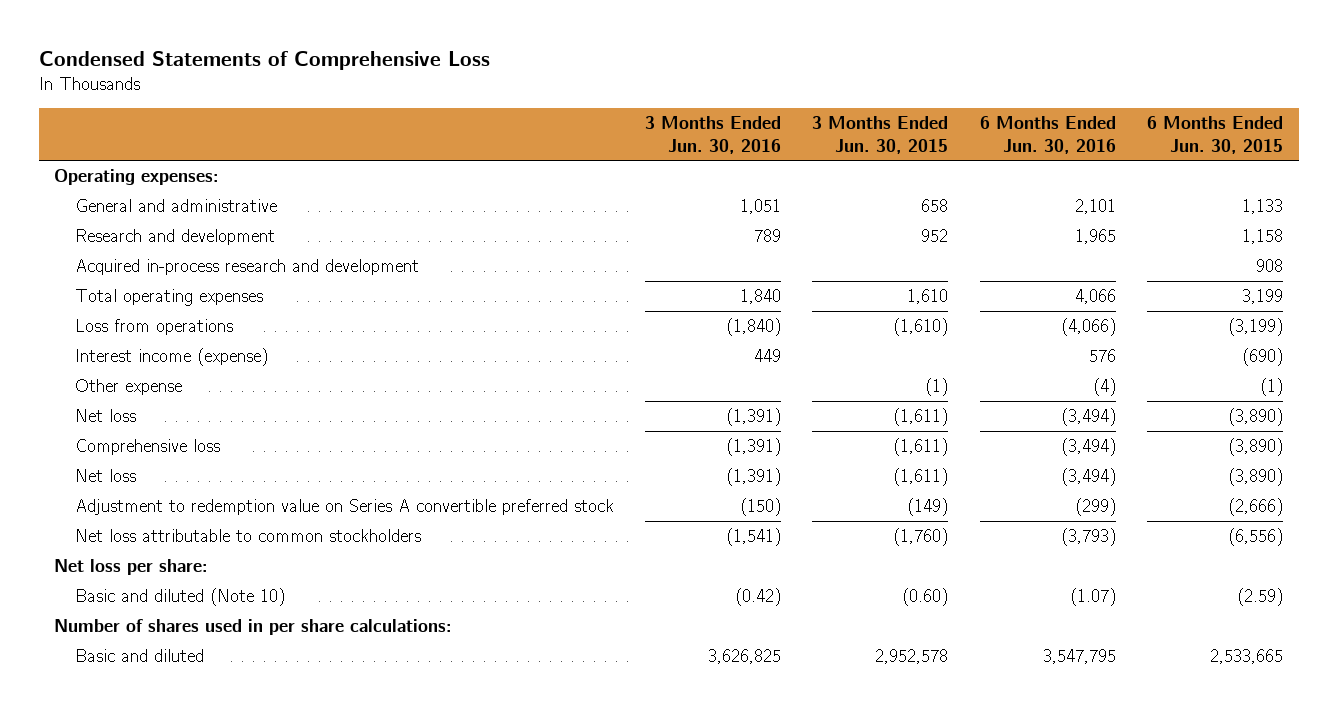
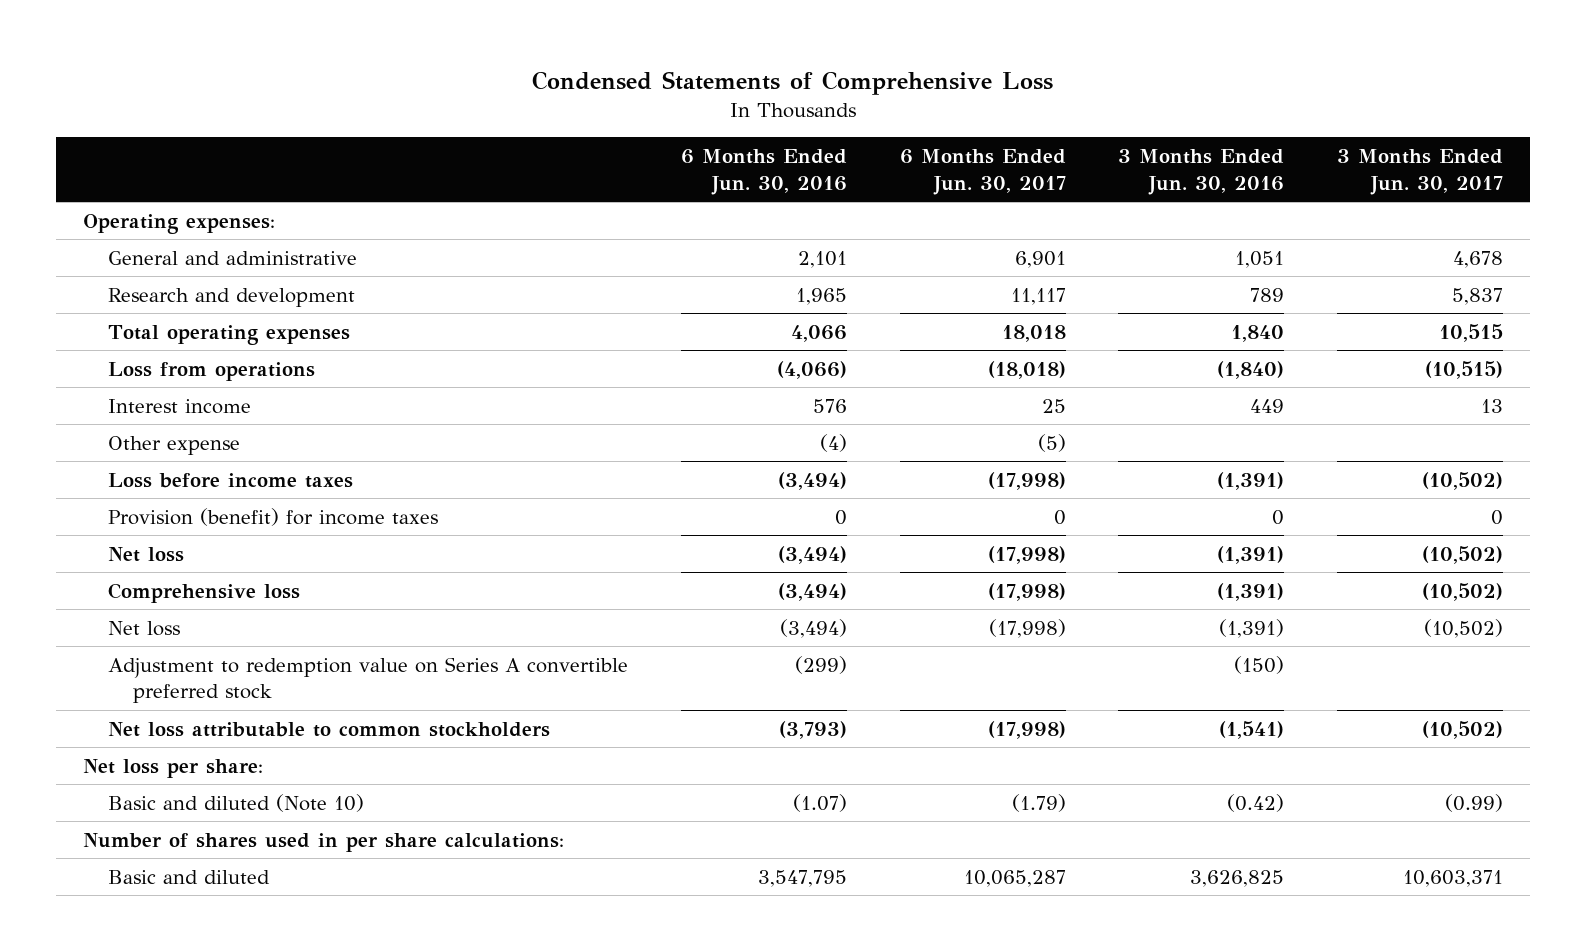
[812,116,949,154] 3 Months Ended Jun. 30, 2015 -> none
[1146,116,1283,154] 6 Months Ended Jun. 30, 2015 -> none
none -> [899,149,1066,195] 6 Months Ended Jun. 30, 2017
none -> [1337,149,1504,195] 3 Months Ended Jun. 30, 2017
[74,259,419,276] Acquired in-process research and development -> none
[74,348,268,367] Interest income (expense) -> [107,398,251,414] Interest income
none -> [107,472,353,488] Loss before income taxes
none -> [107,507,438,526] Provision (benefit) for income taxes

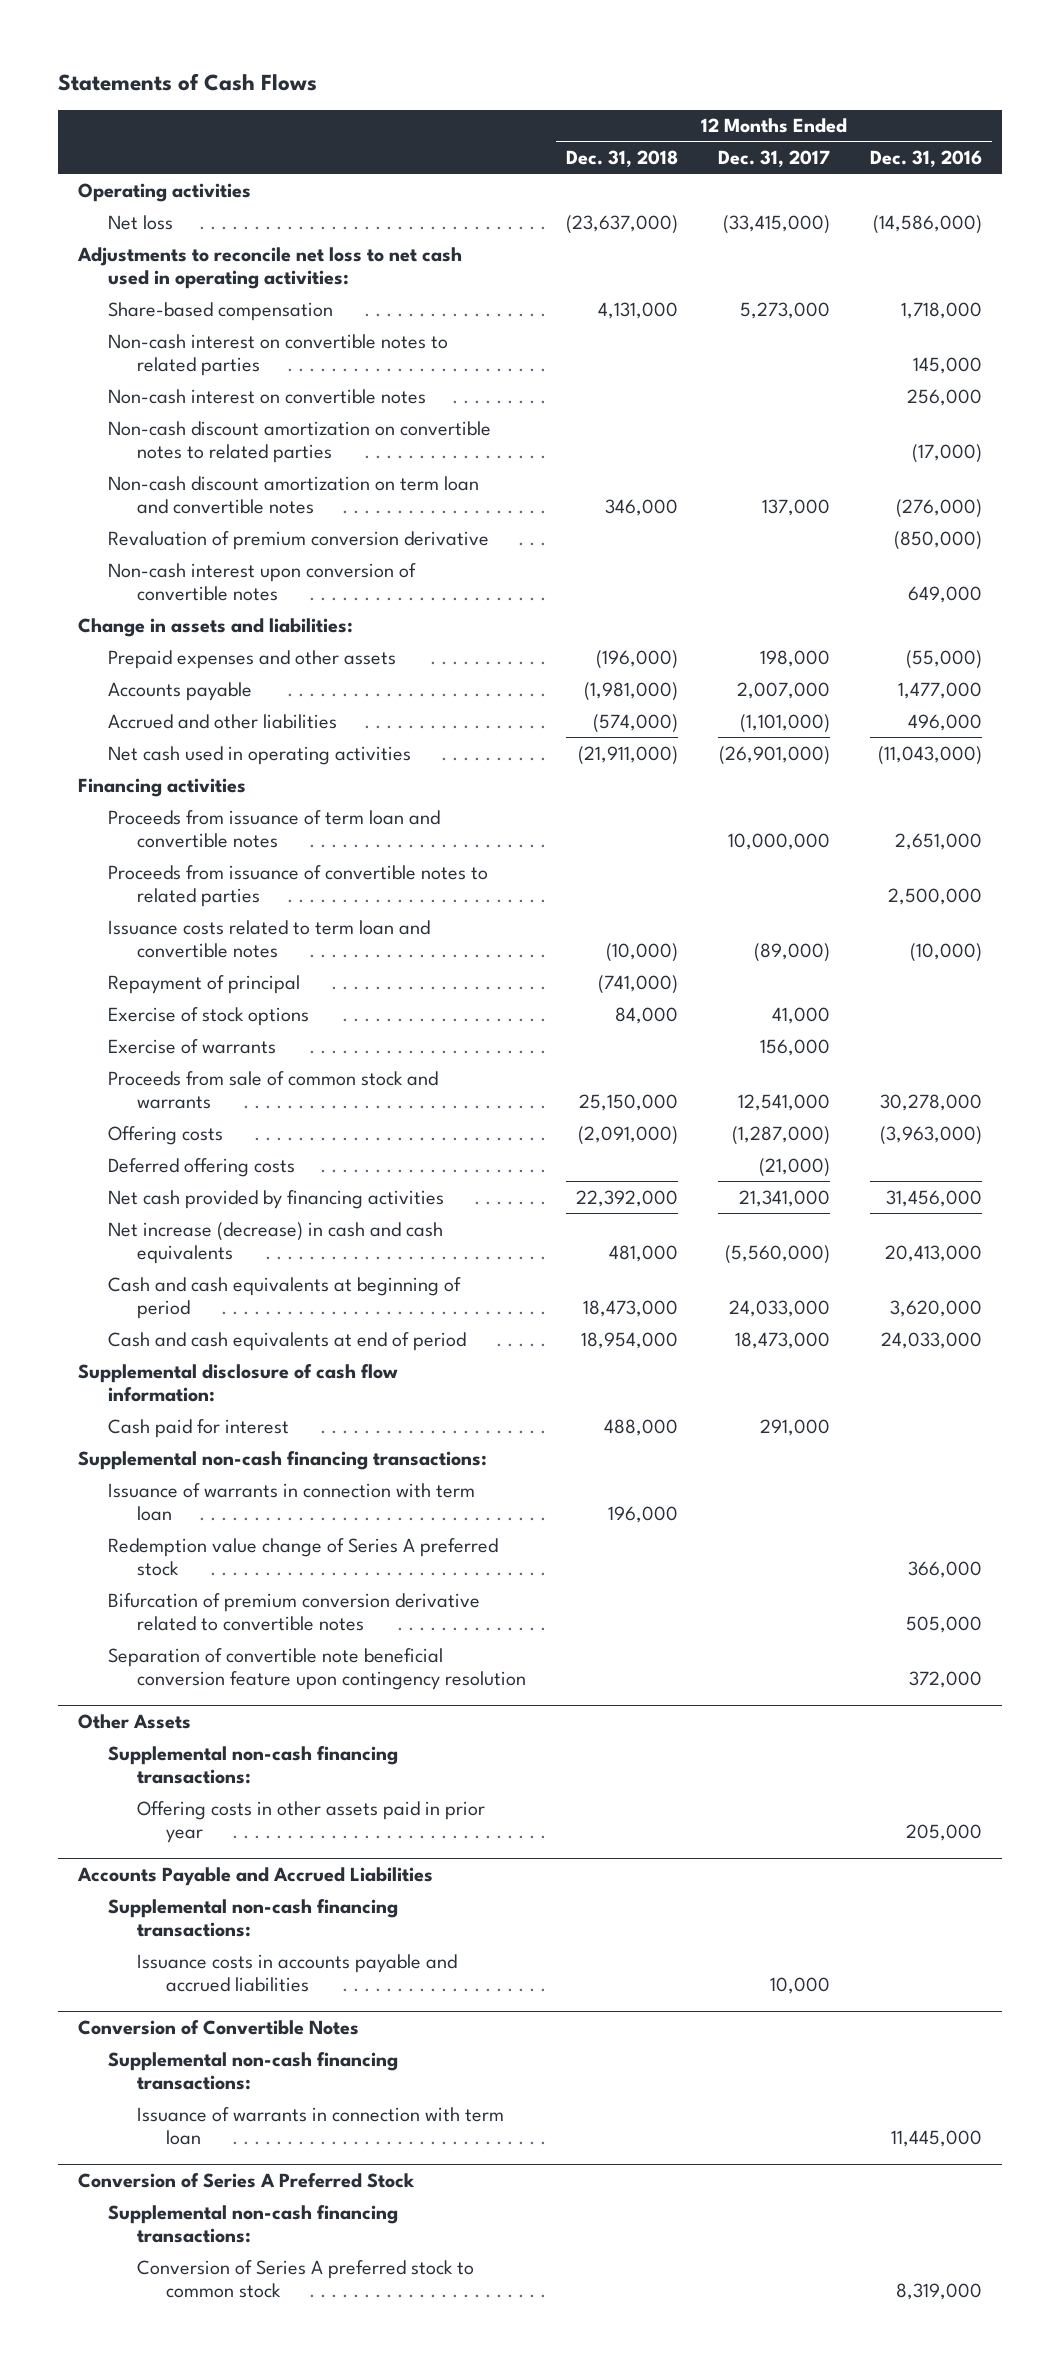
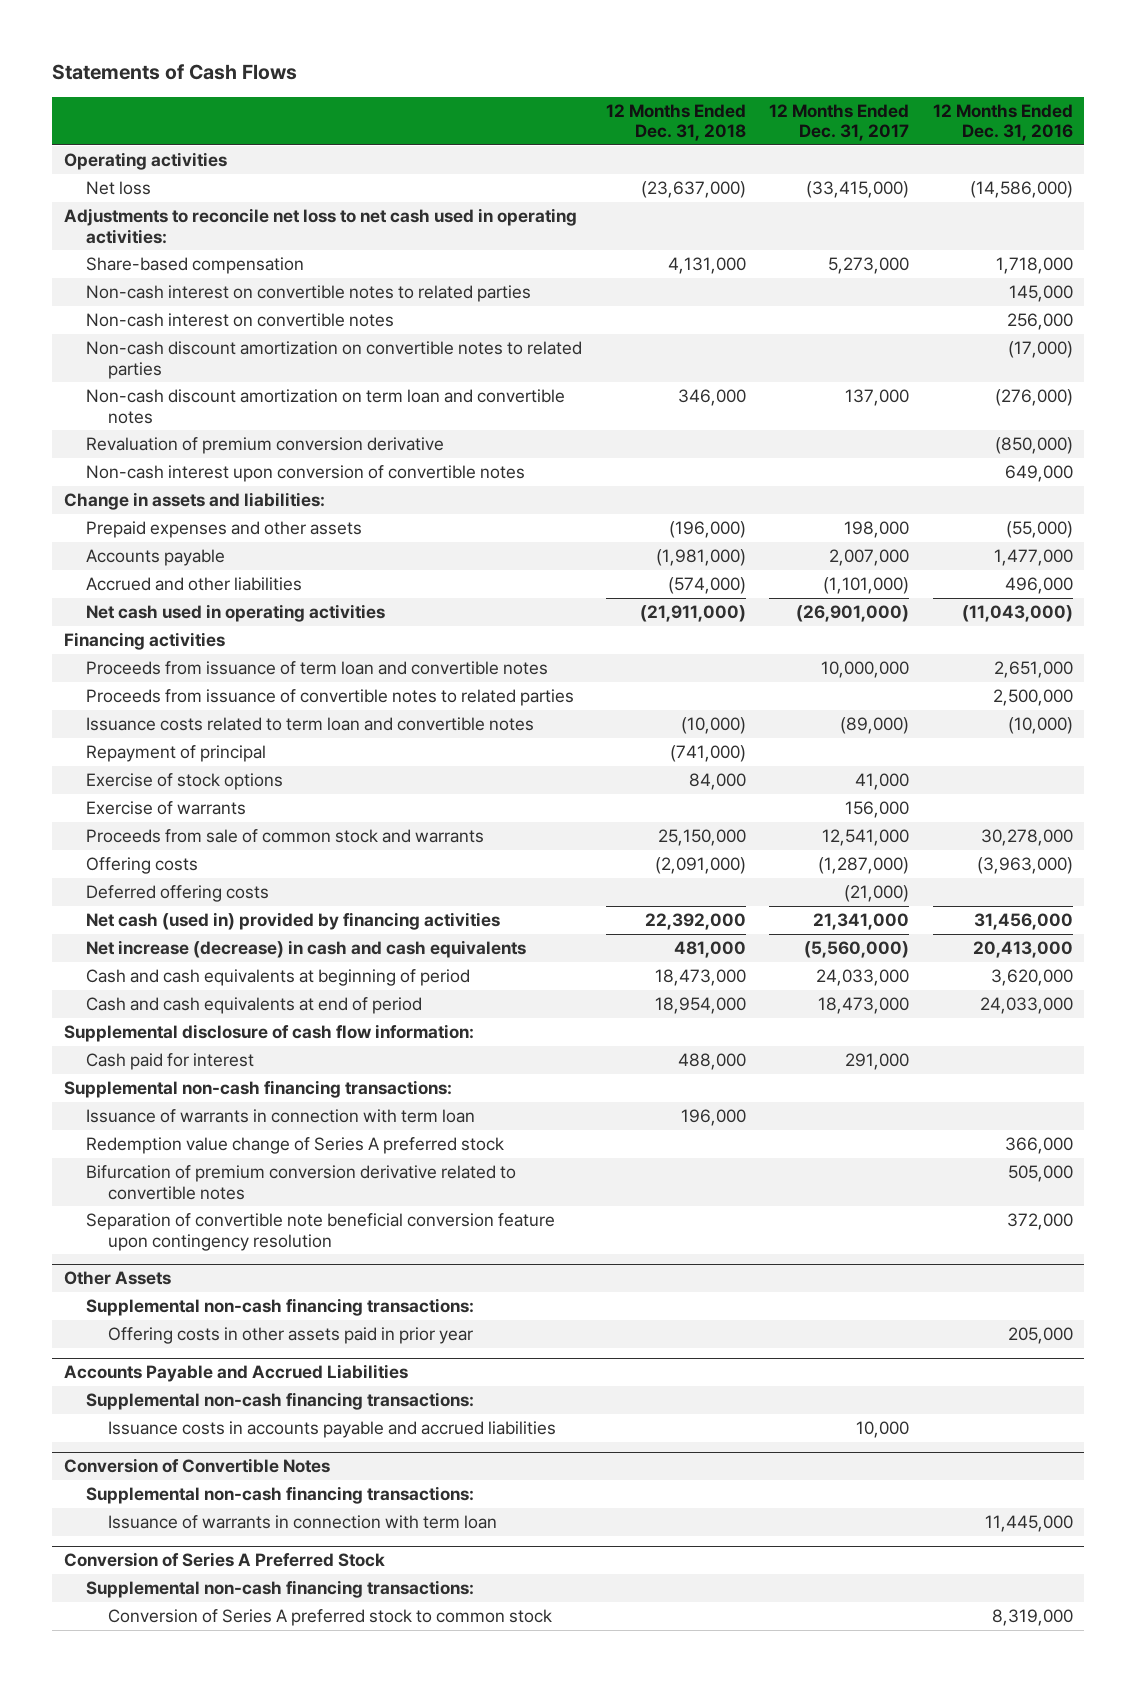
[107,1189,444,1209] Net cash provided by financing activities -> [85,912,500,931] Net cash (used in) provided by financing activities

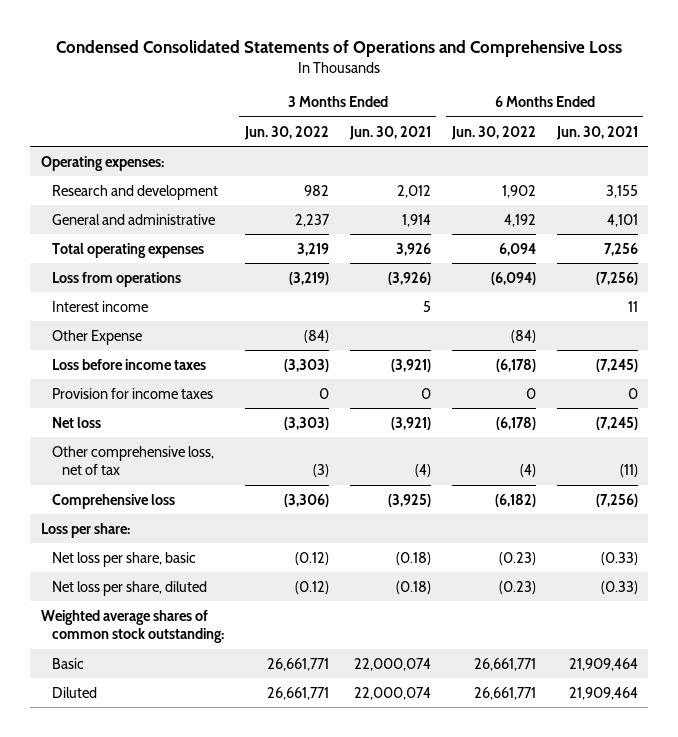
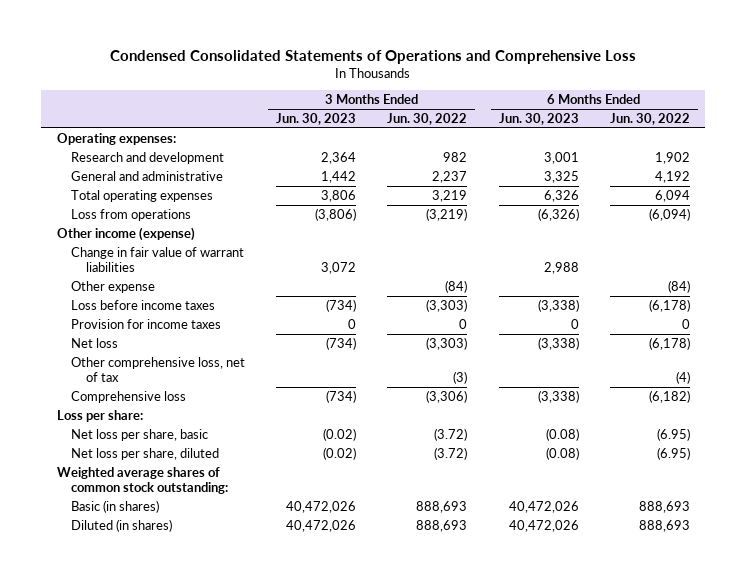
[348,125,431,140] Jun. 30, 2021 -> none
[555,125,638,140] Jun. 30, 2021 -> none
none -> [276,112,357,125] Jun. 30, 2023
none -> [498,112,579,125] Jun. 30, 2023
[51,300,148,312] Interest income -> none
none -> [56,226,195,241] Other income (expense)
none -> [71,246,245,272] Change in fair value of warrant liabilities
[51,329,142,345] Other Expense -> [71,280,156,293] Other expense
[294,551,329,565] (0.12) -> [434,427,468,441] (3.72)
[498,551,536,565] (0.23) -> [656,427,690,441] (6.95)
[294,580,329,594] (0.12) -> [434,446,468,460] (3.72)
[498,580,536,594] (0.23) -> [656,446,690,460] (6.95)
[51,657,84,669] Basic -> [71,499,160,513] Basic (in shares)
[266,657,329,671] 26,661,771 -> [416,500,468,513] 888,693
[473,657,536,671] 26,661,771 -> [638,500,690,513] 888,693
[51,686,97,698] Diluted -> [71,518,173,532] Diluted (in shares)
[266,686,329,700] 26,661,771 -> [416,519,468,532] 888,693
[473,686,536,700] 26,661,771 -> [638,519,690,532] 888,693

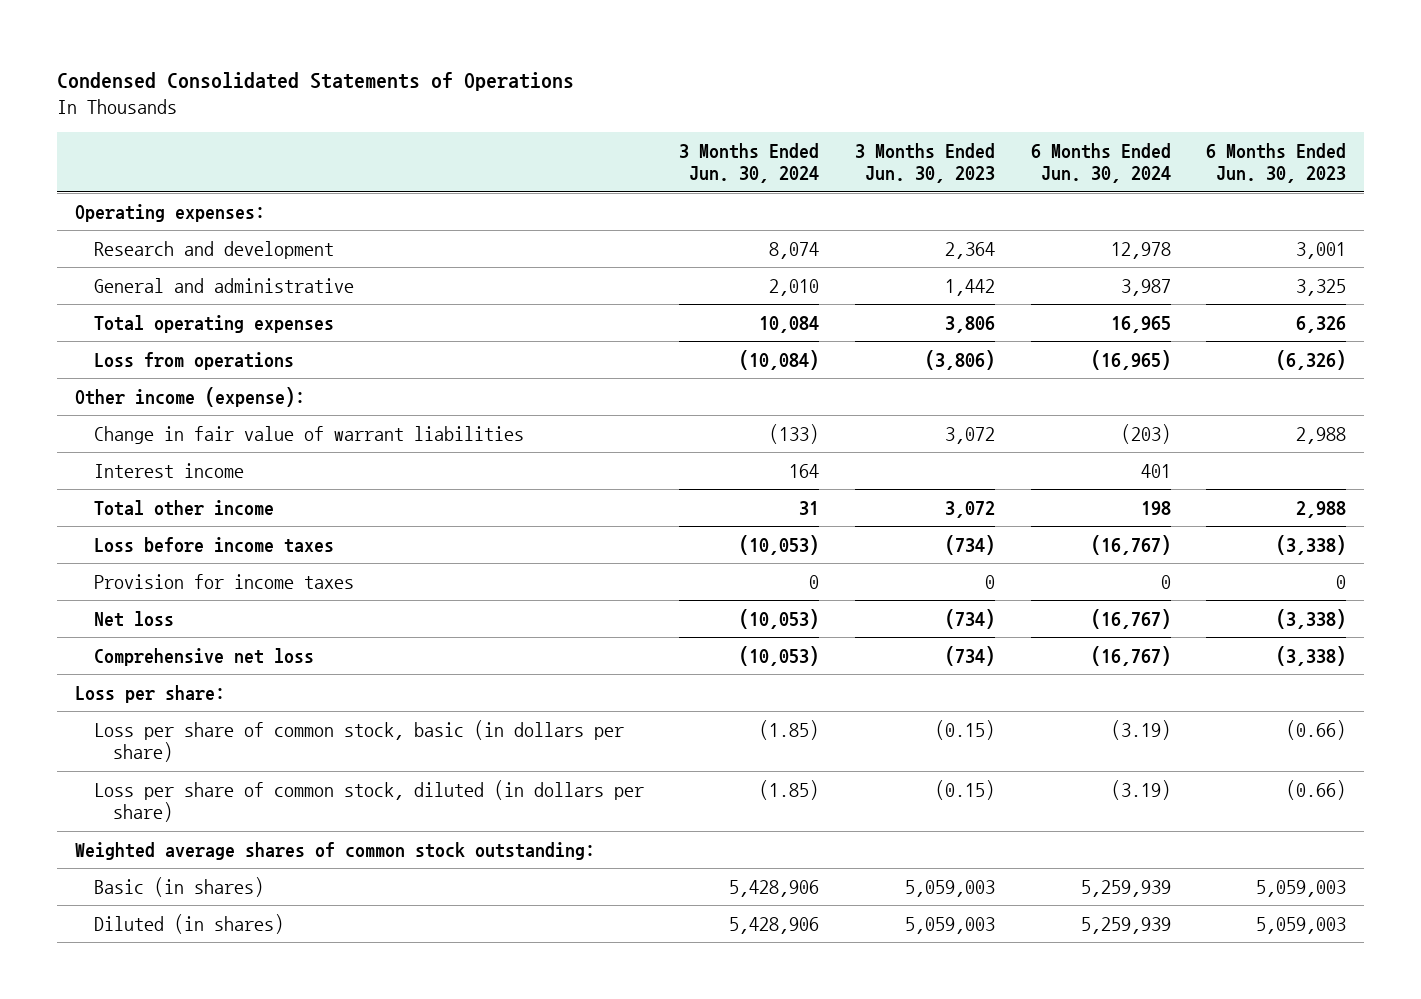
[110,49,637,64] Condensed Consolidated Statements of Operations and Comprehensive Loss -> [56,71,574,91] Condensed Consolidated Statements of Operations
[387,112,468,125] Jun. 30, 2022 -> none
[609,112,690,125] Jun. 30, 2022 -> none
none -> [679,142,820,184] 3 Months Ended Jun. 30, 2024
none -> [1030,142,1171,184] 6 Months Ended Jun. 30, 2024
[56,226,195,241] Other income (expense) -> [74,386,305,407] Other income (expense):
[71,280,156,293] Other expense -> none
none -> [93,462,244,478] Interest income
none -> [93,499,274,516] Total other income
[71,356,246,382] Other comprehensive loss, net of tax -> none
[71,390,187,403] Comprehensive loss -> [93,647,314,666] Comprehensive net loss
[71,428,209,441] Net loss per share, basic -> [93,719,624,763] Loss per share of common stock, basic (in dollars per share)
[323,427,357,441] (0.02) -> [935,719,996,740] (0.15)
[545,427,579,441] (0.08) -> [1286,719,1347,740] (0.66)
[71,447,220,460] Net loss per share, diluted -> [93,779,644,823] Loss per share of common stock, diluted (in dollars per share)
[323,446,357,460] (0.02) -> [935,779,996,800] (0.15)
[545,446,579,460] (0.08) -> [1286,779,1347,800] (0.66)
[286,500,357,513] 40,472,026 -> [905,879,996,897] 5,059,003
[508,500,579,513] 40,472,026 -> [1256,879,1347,897] 5,059,003
[286,519,357,532] 40,472,026 -> [905,916,996,934] 5,059,003
[508,519,579,532] 40,472,026 -> [1256,916,1347,934] 5,059,003

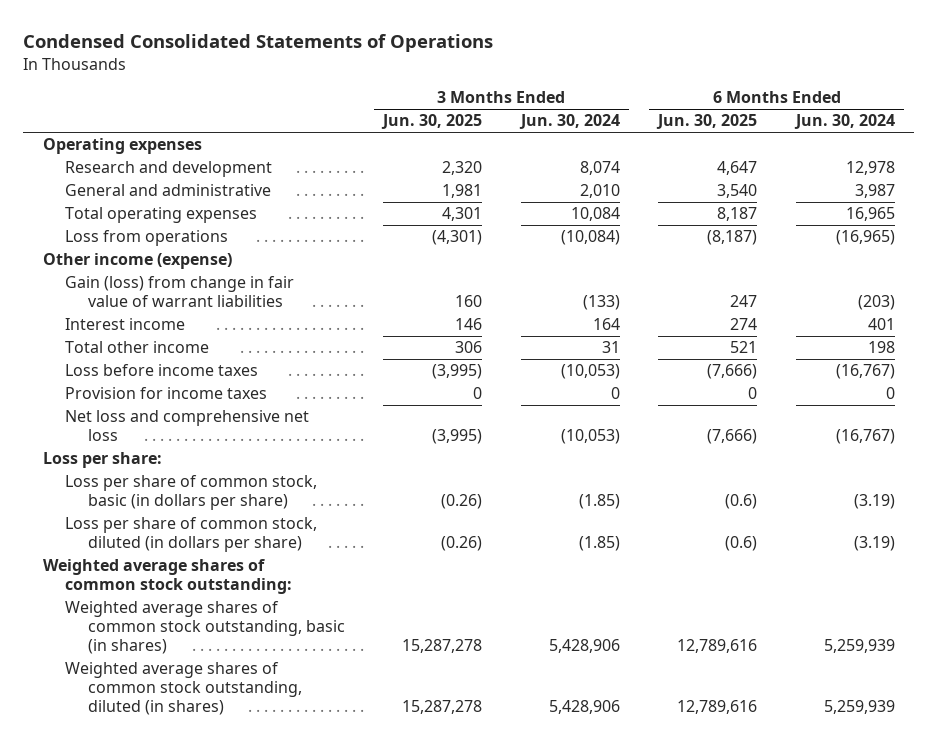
[855,142,996,184] 3 Months Ended Jun. 30, 2023 -> none
[1206,142,1347,184] 6 Months Ended Jun. 30, 2023 -> none
none -> [381,114,483,130] Jun. 30, 2025
none -> [656,114,758,130] Jun. 30, 2025
[74,203,265,222] Operating expenses: -> [42,138,202,155] Operating expenses
[74,386,305,407] Other income (expense): -> [42,253,232,270] Other income (expense)
[93,425,524,444] Change in fair value of warrant liabilities -> [65,276,295,308] Gain (loss) from change in fair value of warrant liabilities
[93,647,314,666] Comprehensive net loss -> none
[93,610,174,627] Net loss -> [65,410,310,442] Net loss and comprehensive net loss
[93,876,264,897] Basic (in shares) -> [65,601,345,655] Weighted average shares of common stock outstanding, basic (in shares)
[93,913,284,934] Diluted (in shares) -> [65,662,302,716] Weighted average shares of common stock outstanding, diluted (in shares)

